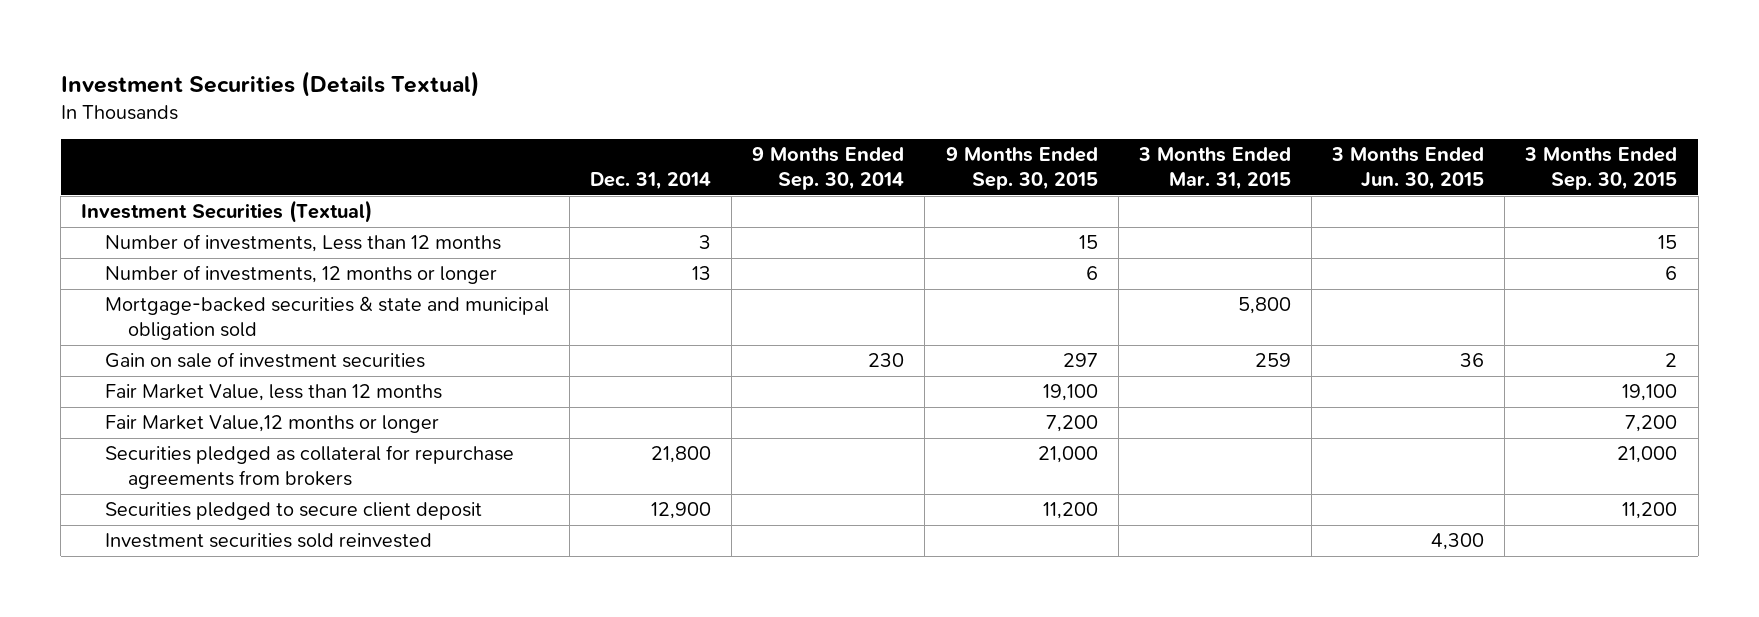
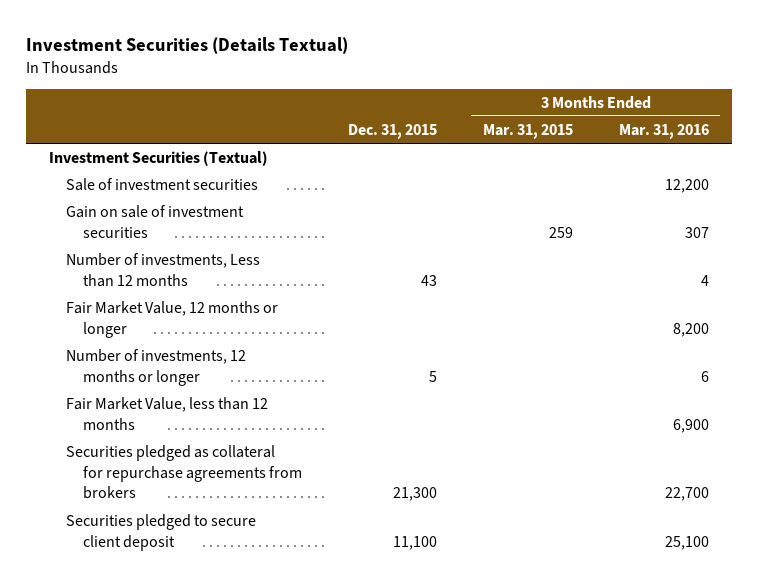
[590,172,712,191] Dec. 31, 2014 -> none
[752,146,905,191] 9 Months Ended Sep. 30, 2014 -> none
[945,146,1098,191] 9 Months Ended Sep. 30, 2015 -> none
[1331,146,1485,191] 3 Months Ended Jun. 30, 2015 -> none
[1524,146,1678,191] 3 Months Ended Sep. 30, 2015 -> none
none -> [347,123,437,139] Dec. 31, 2015
none -> [618,123,709,139] Mar. 31, 2016
none -> [65,177,258,191] Sale of investment securities
[104,352,425,369] Gain on sale of investment securities -> [65,204,244,238] Gain on sale of investment securities
none -> [65,300,278,338] Fair Market Value, 12 months or longer
[104,296,549,341] Mortgage-backed securities & state and municipal obligation sold -> none
[104,415,439,434] Fair Market Value,12 months or longer -> none
[104,533,432,549] Investment securities sold reinvested -> none

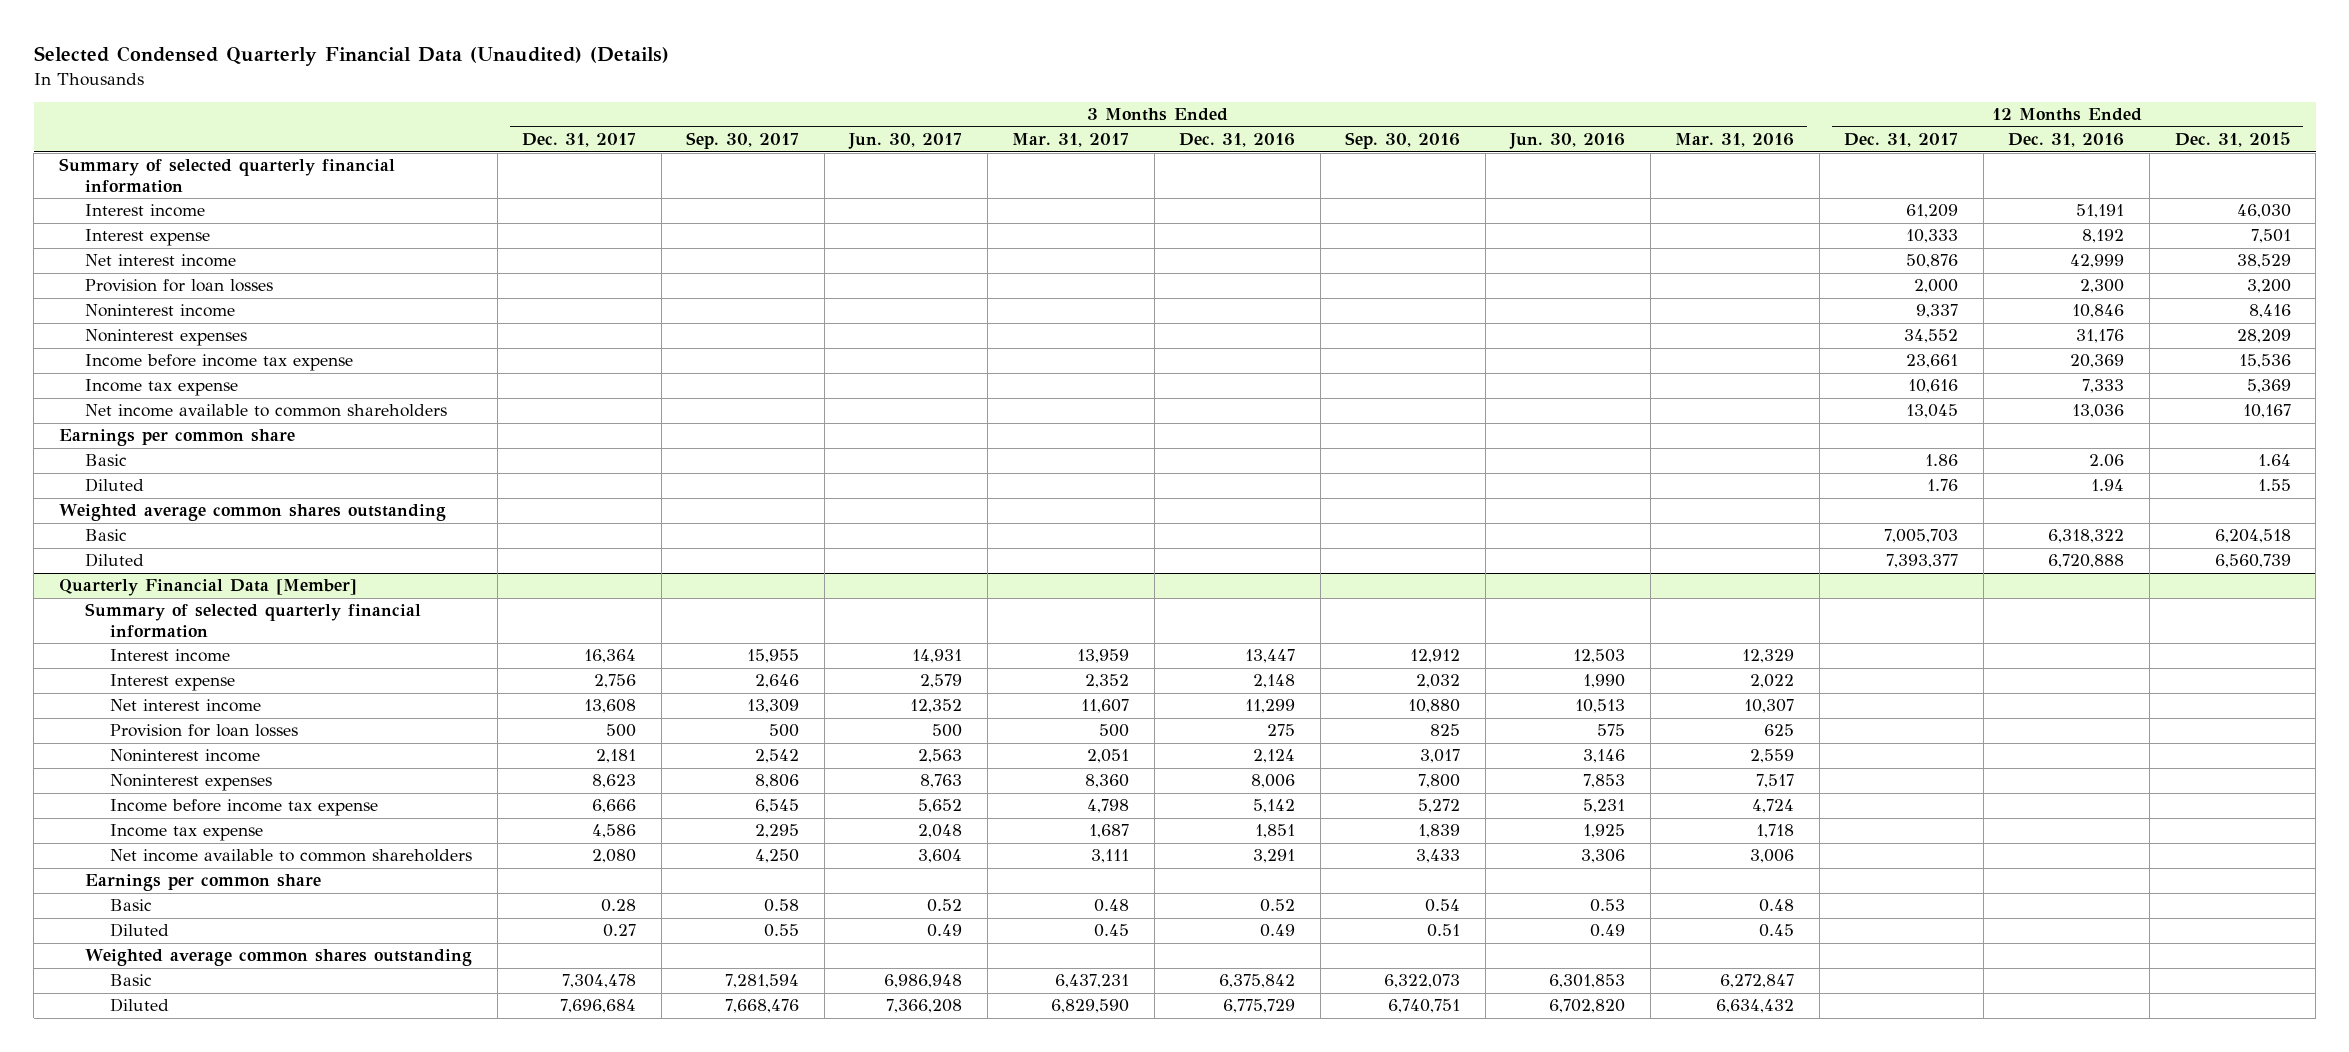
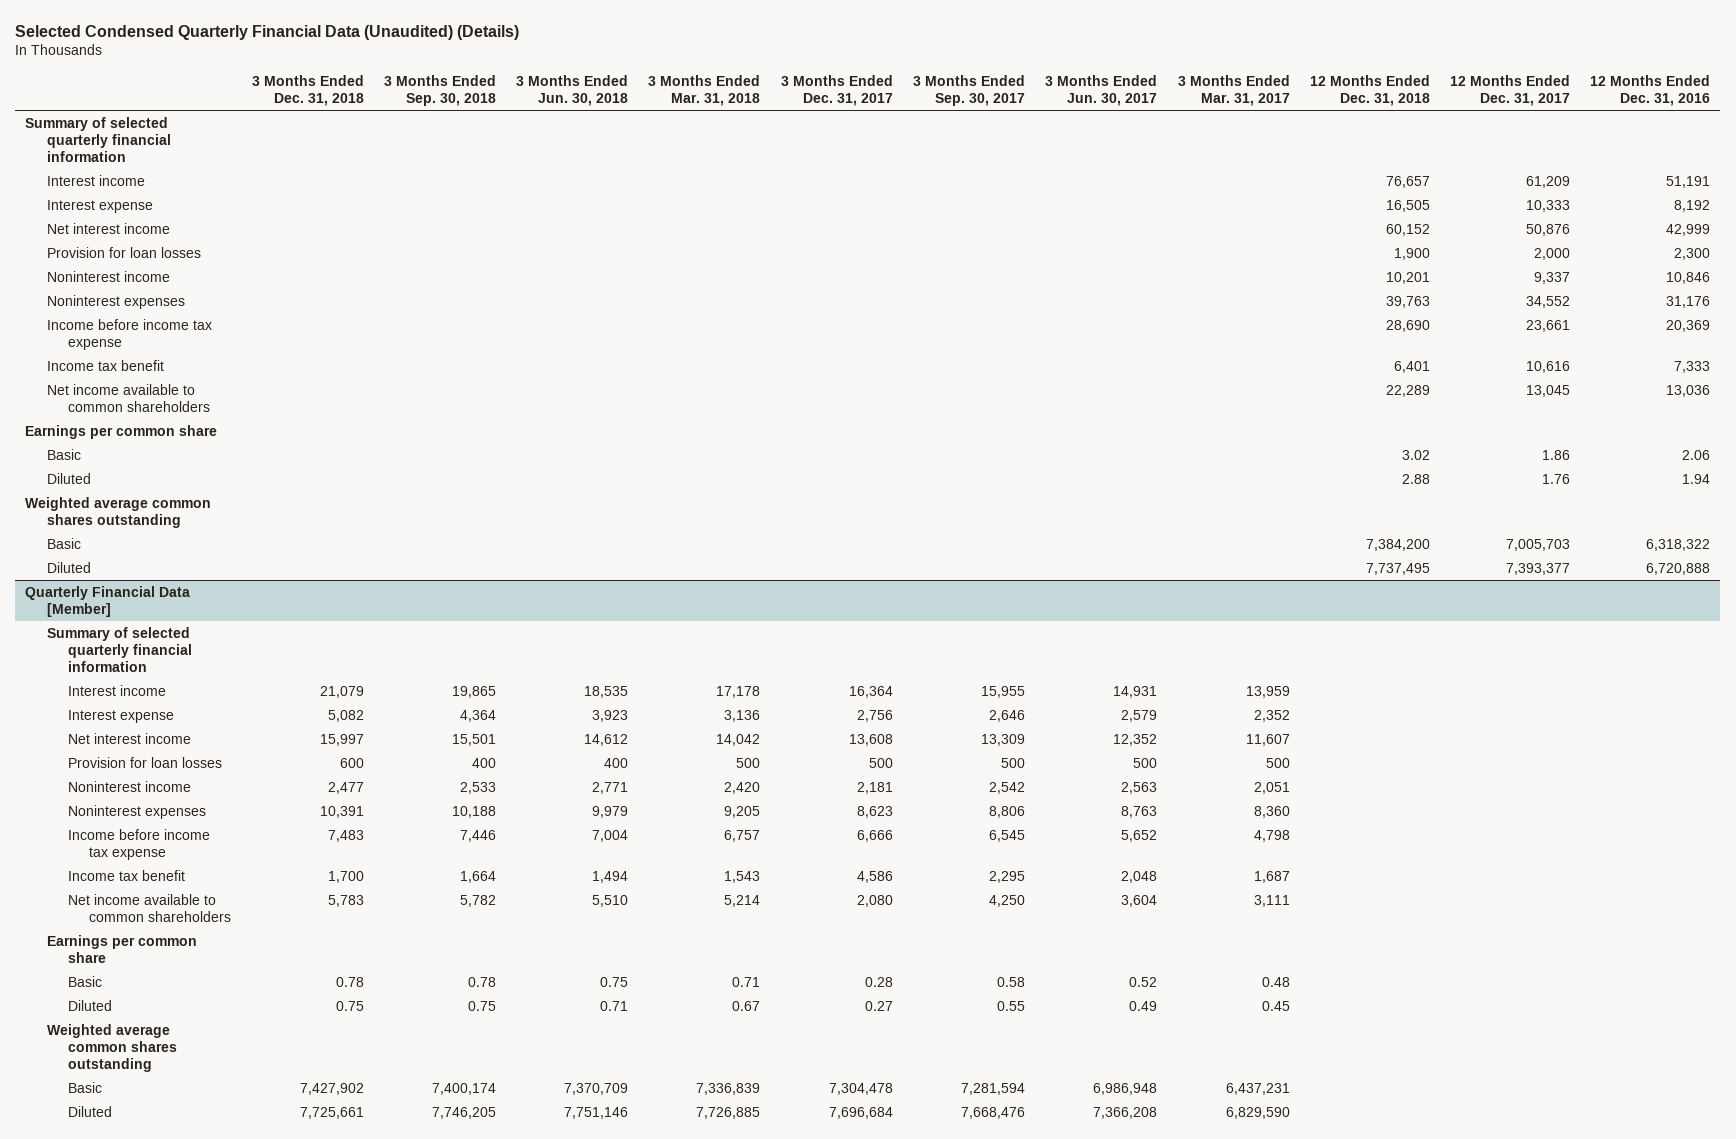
[1179,133,1296,148] Dec. 31, 2016 -> none
[1345,132,1461,150] Sep. 30, 2016 -> none
[1509,133,1626,150] Jun. 30, 2016 -> none
[1675,133,1795,148] Mar. 31, 2016 -> none
[2174,132,2291,148] Dec. 31, 2015 -> none
none -> [251,74,364,107] 3 Months Ended Dec. 31, 2018
none -> [383,74,496,107] 3 Months Ended Sep. 30, 2018
none -> [516,74,629,107] 3 Months Ended Jun. 30, 2018
none -> [648,74,761,107] 3 Months Ended Mar. 31, 2018
none -> [1309,74,1430,107] 12 Months Ended Dec. 31, 2018
[84,379,238,397] Income tax expense -> [46,359,164,371] Income tax benefit
[110,824,264,842] Income tax expense -> [67,869,185,881] Income tax benefit

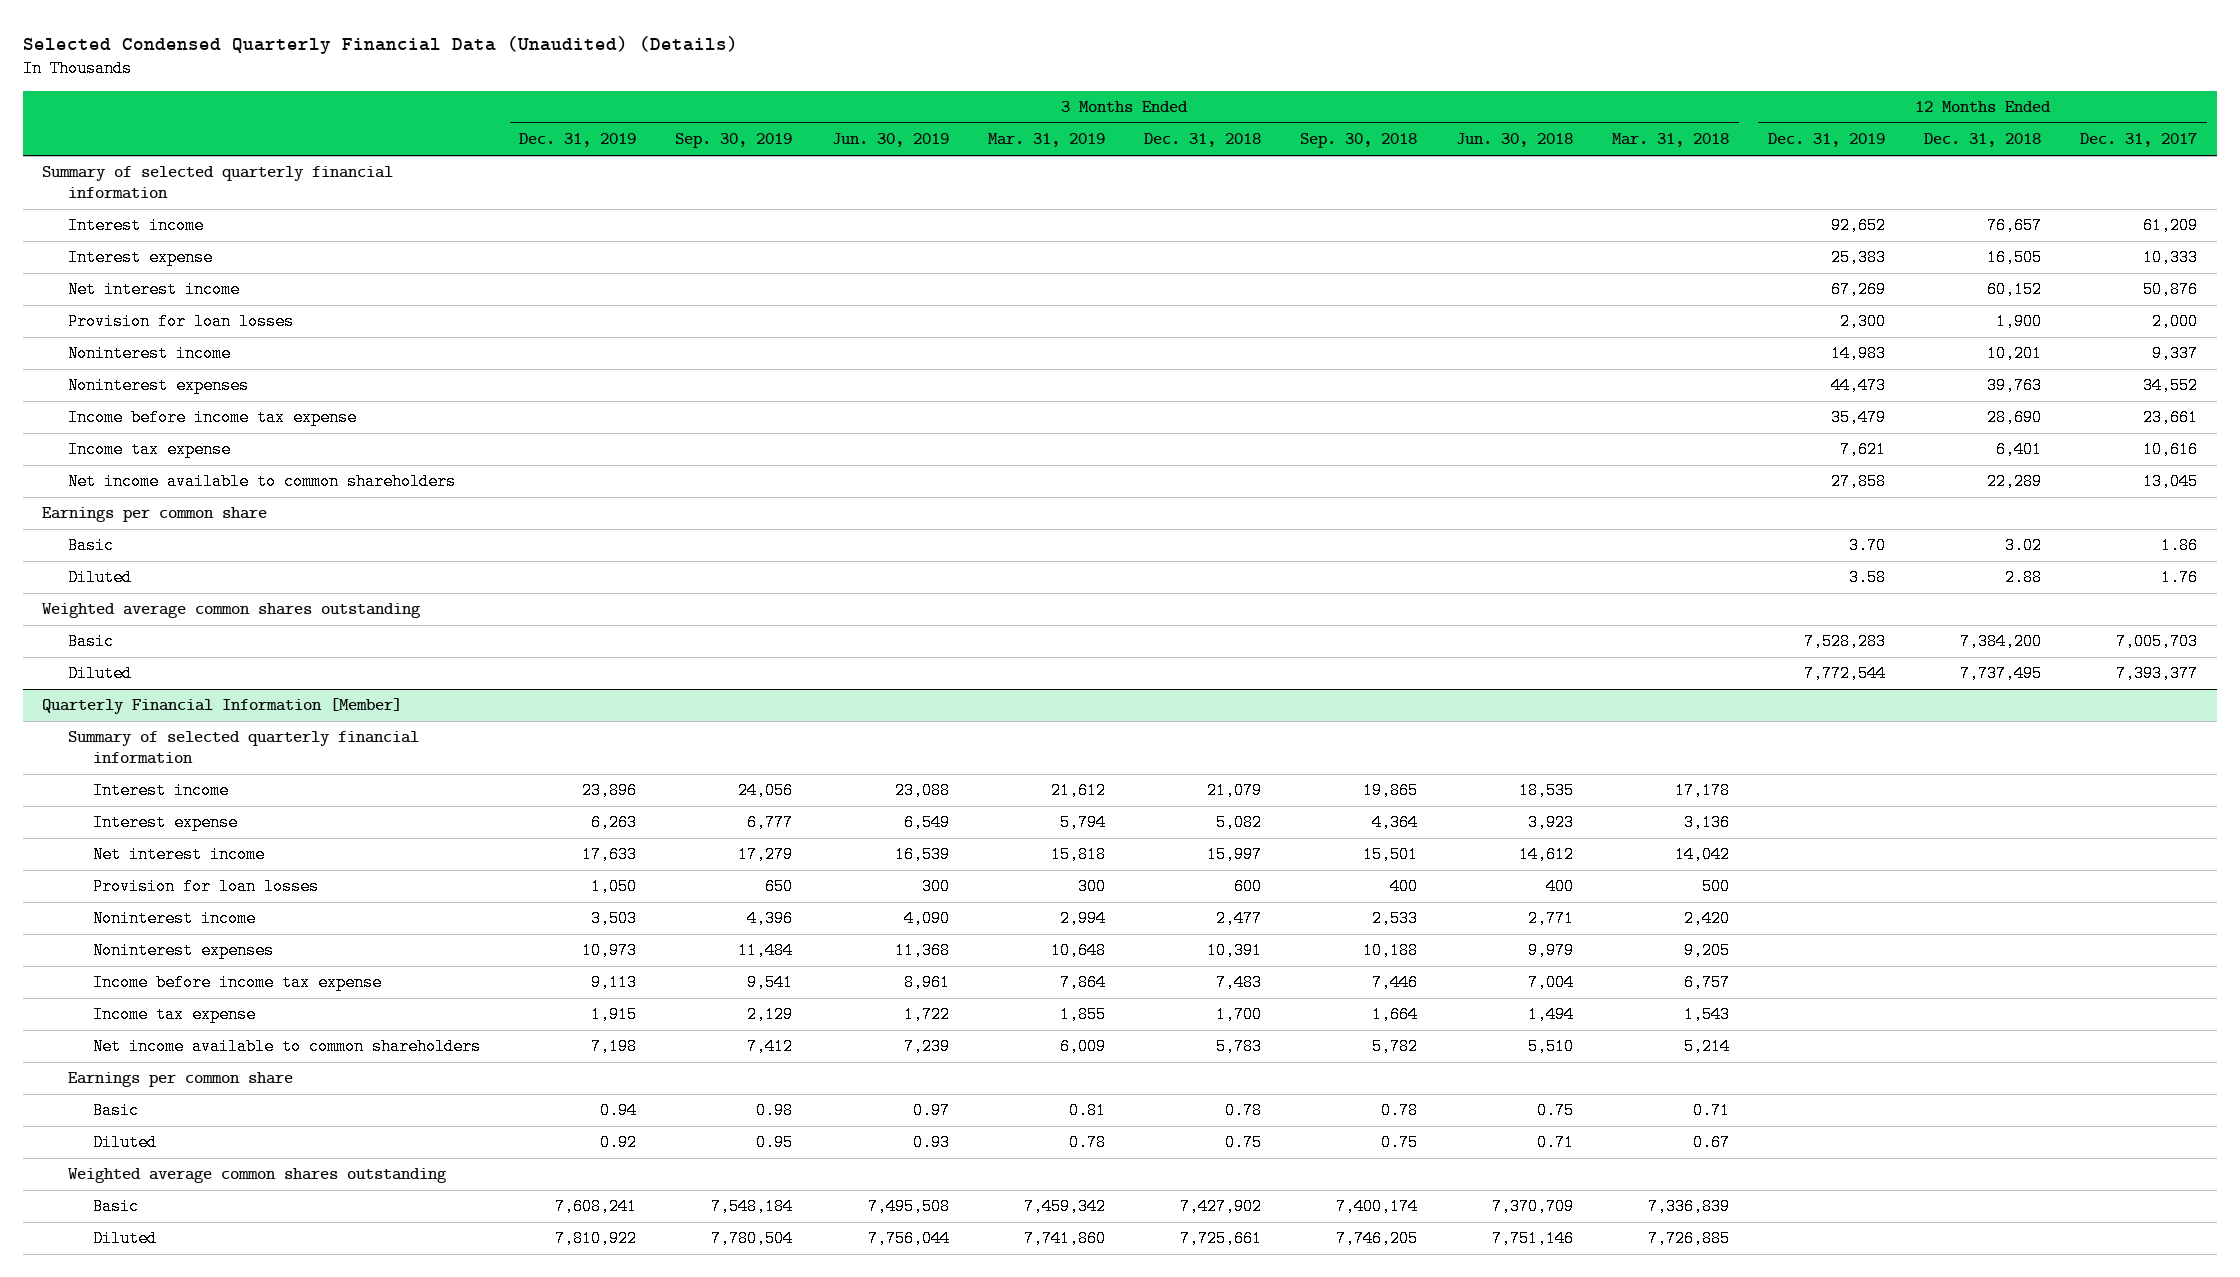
[780,74,893,107] 3 Months Ended Dec. 31, 2017 -> none
[912,74,1025,107] 3 Months Ended Sep. 30, 2017 -> none
[1045,74,1158,107] 3 Months Ended Jun. 30, 2017 -> none
[1177,74,1290,107] 3 Months Ended Mar. 31, 2017 -> none
[1590,74,1711,107] 12 Months Ended Dec. 31, 2016 -> none
none -> [519,133,637,148] Dec. 31, 2019
none -> [675,133,793,149] Sep. 30, 2019
none -> [831,133,949,148] Jun. 30, 2019
none -> [987,133,1105,148] Mar. 31, 2019
none -> [1768,133,1886,148] Dec. 31, 2019
[46,359,164,371] Income tax benefit -> [67,441,231,459] Income tax expense
[25,585,191,618] Quarterly Financial Data [Member] -> [42,698,403,715] Quarterly Financial Information [Member]
[67,869,185,881] Income tax benefit -> [93,1006,257,1024] Income tax expense

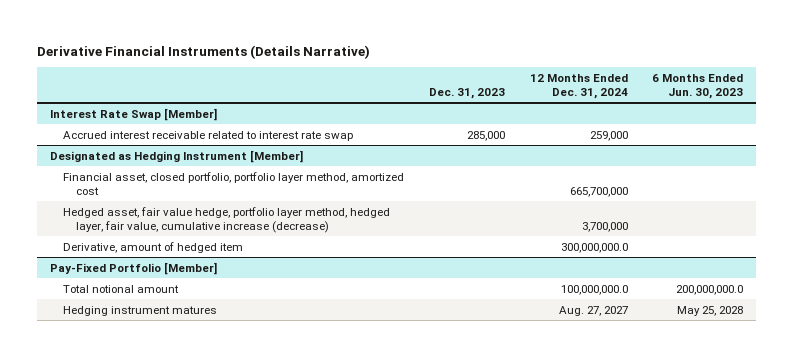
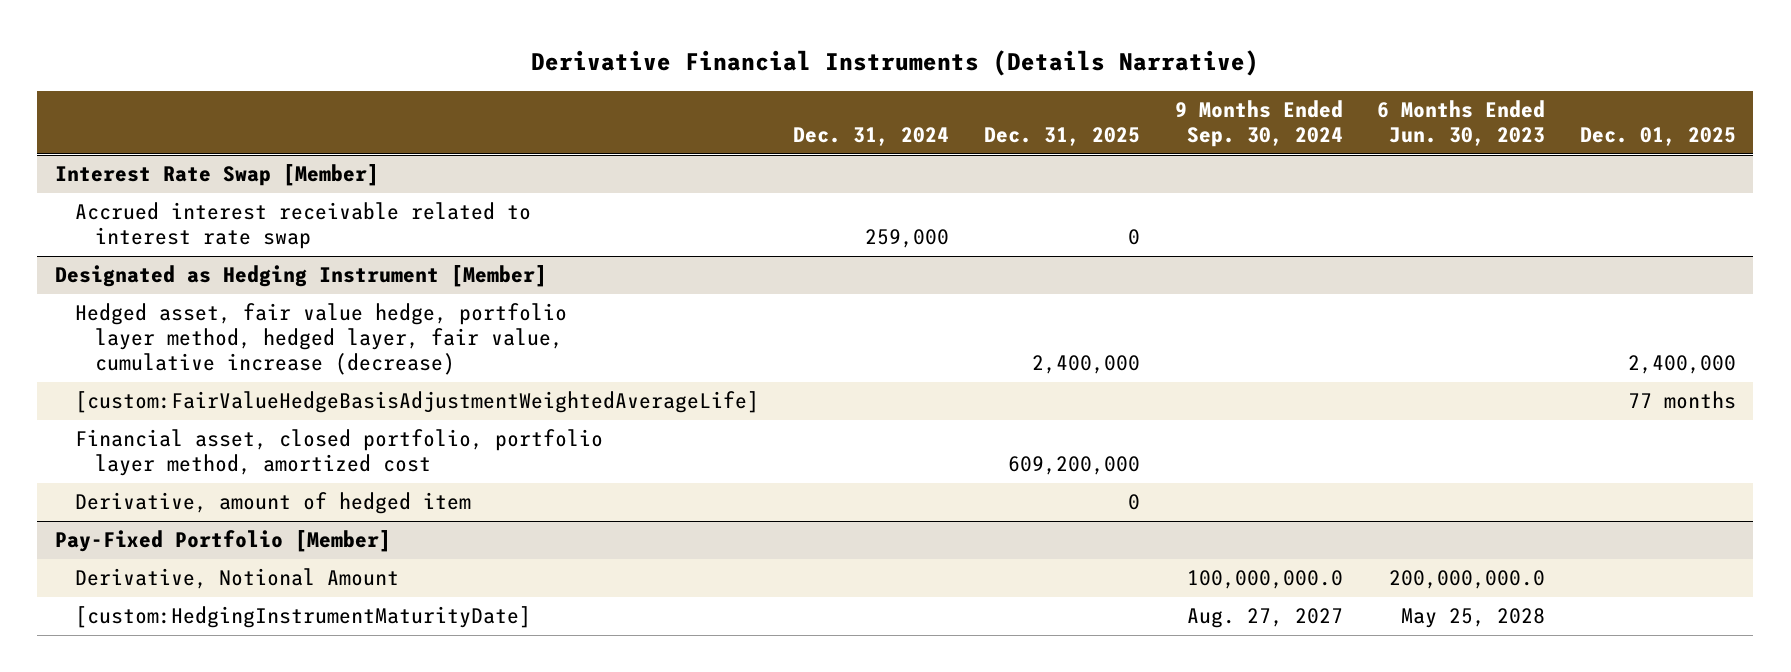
[428,88,505,100] Dec. 31, 2023 -> none
[529,73,628,100] 12 Months Ended Dec. 31, 2024 -> none
none -> [793,126,950,146] Dec. 31, 2024
none -> [984,126,1141,146] Dec. 31, 2025
none -> [1174,100,1343,147] 9 Months Ended Sep. 30, 2024
none -> [1580,126,1737,146] Dec. 01, 2025
none -> [74,391,759,414] [custom:FairValueHedgeBasisAdjustmentWeightedAverageLife]
[62,171,404,195] Financial asset, closed portfolio, portfolio layer method, amortized cost -> [74,429,603,477] Financial asset, closed portfolio, portfolio layer method, amortized cost
[62,284,179,293] Total notional amount -> [74,568,399,590] Derivative, Notional Amount
[62,305,217,316] Hedging instrument matures -> [74,606,531,629] [custom:HedgingInstrumentMaturityDate]

